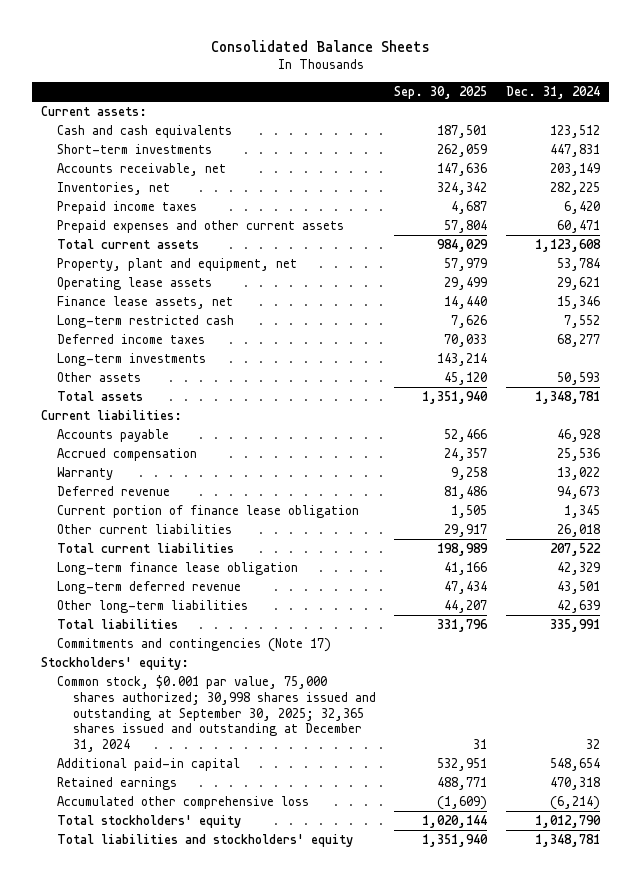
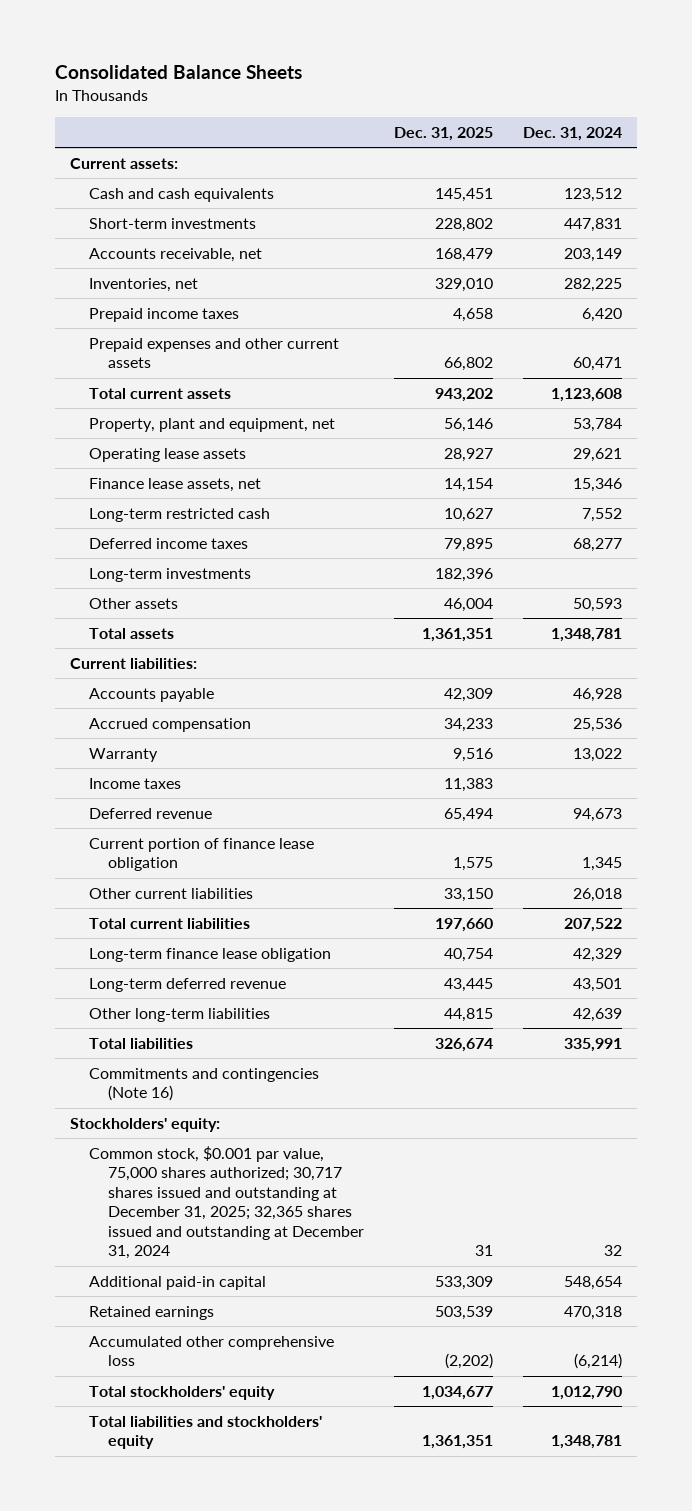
[394,86,488,100] Sep. 30, 2025 -> none
none -> [394,126,494,141] Dec. 31, 2025
none -> [88,777,181,789] Income taxes
[56,638,331,653] Commitments and contingencies (Note 17) -> [88,1067,319,1102] Commitments and contingencies (Note 16)
[56,675,376,753] Common stock, $0.001 par value, 75,000 shares authorized; 30,998 shares issued and outstanding at September 30, 2025; 32,365 shares issued and outstanding at December 31, 2024 -> [88,1145,365,1260] Common stock, $0.001 par value, 75,000 shares authorized; 30,717 shares issued and outstanding at December 31, 2025; 32,365 shares issued and outstanding at December 31, 2024

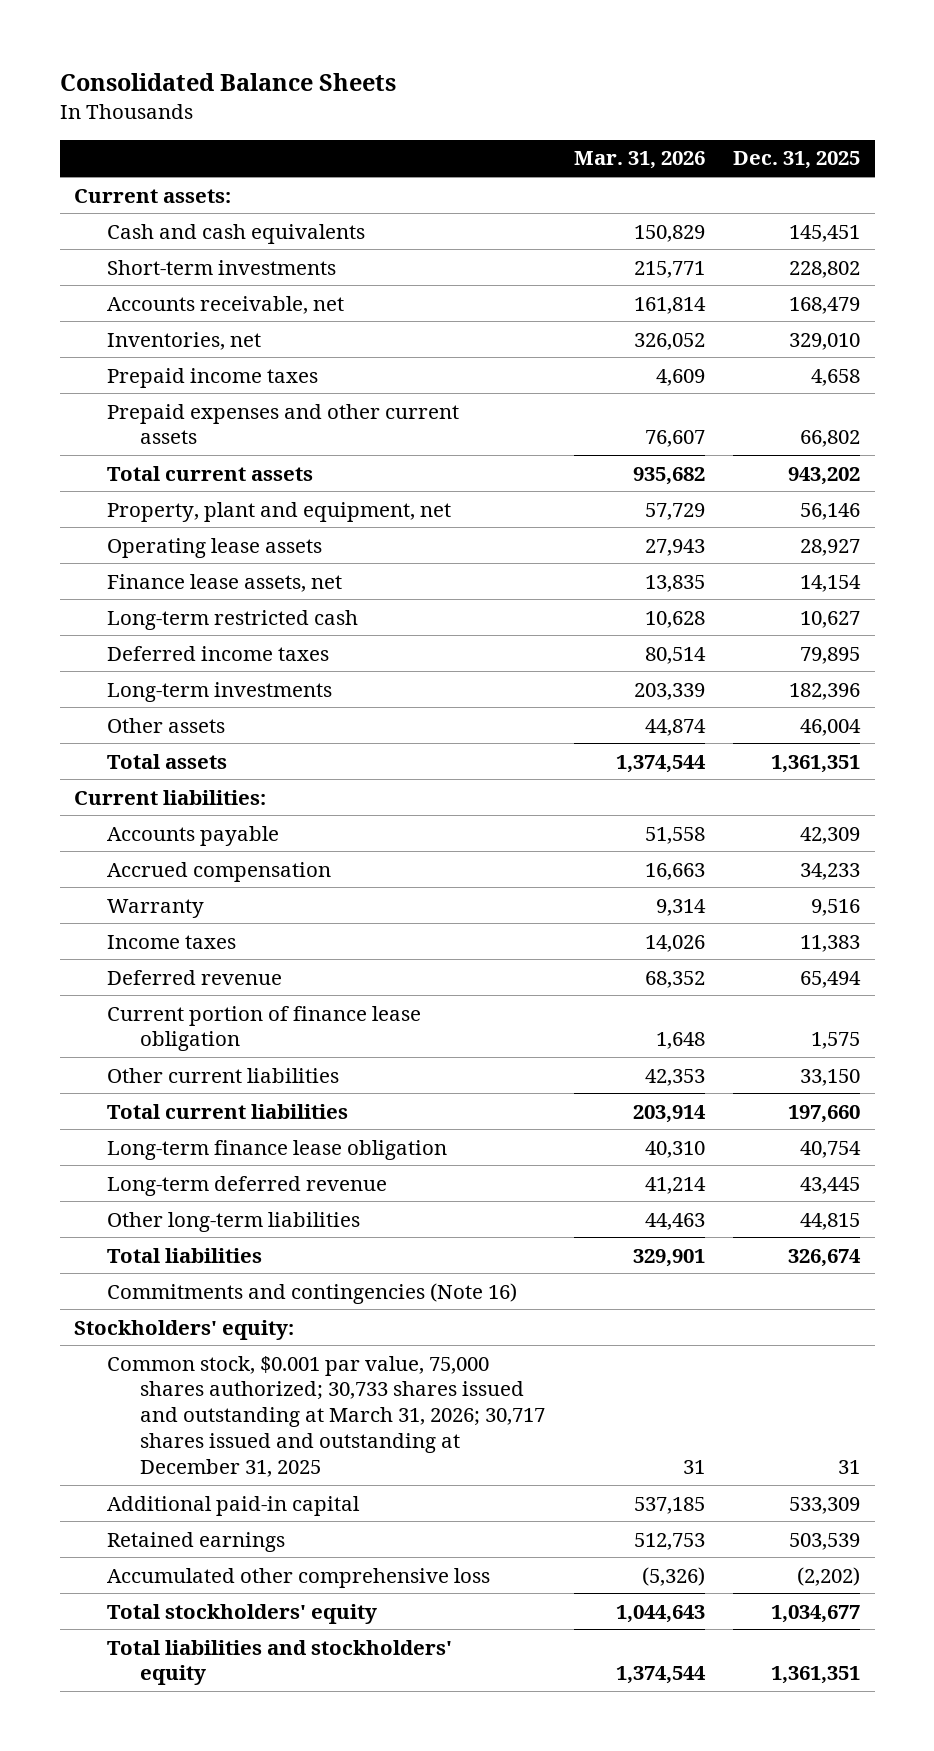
[523,126,623,141] Dec. 31, 2024 -> none
none -> [573,151,705,170] Mar. 31, 2026
[88,1145,365,1260] Common stock, $0.001 par value, 75,000 shares authorized; 30,717 shares issued and outstanding at December 31, 2025; 32,365 shares issued and outstanding at December 31, 2024 -> [106,1355,545,1477] Common stock, $0.001 par value, 75,000 shares authorized; 30,733 shares issued and outstanding at March 31, 2026; 30,717 shares issued and outstanding at December 31, 2025

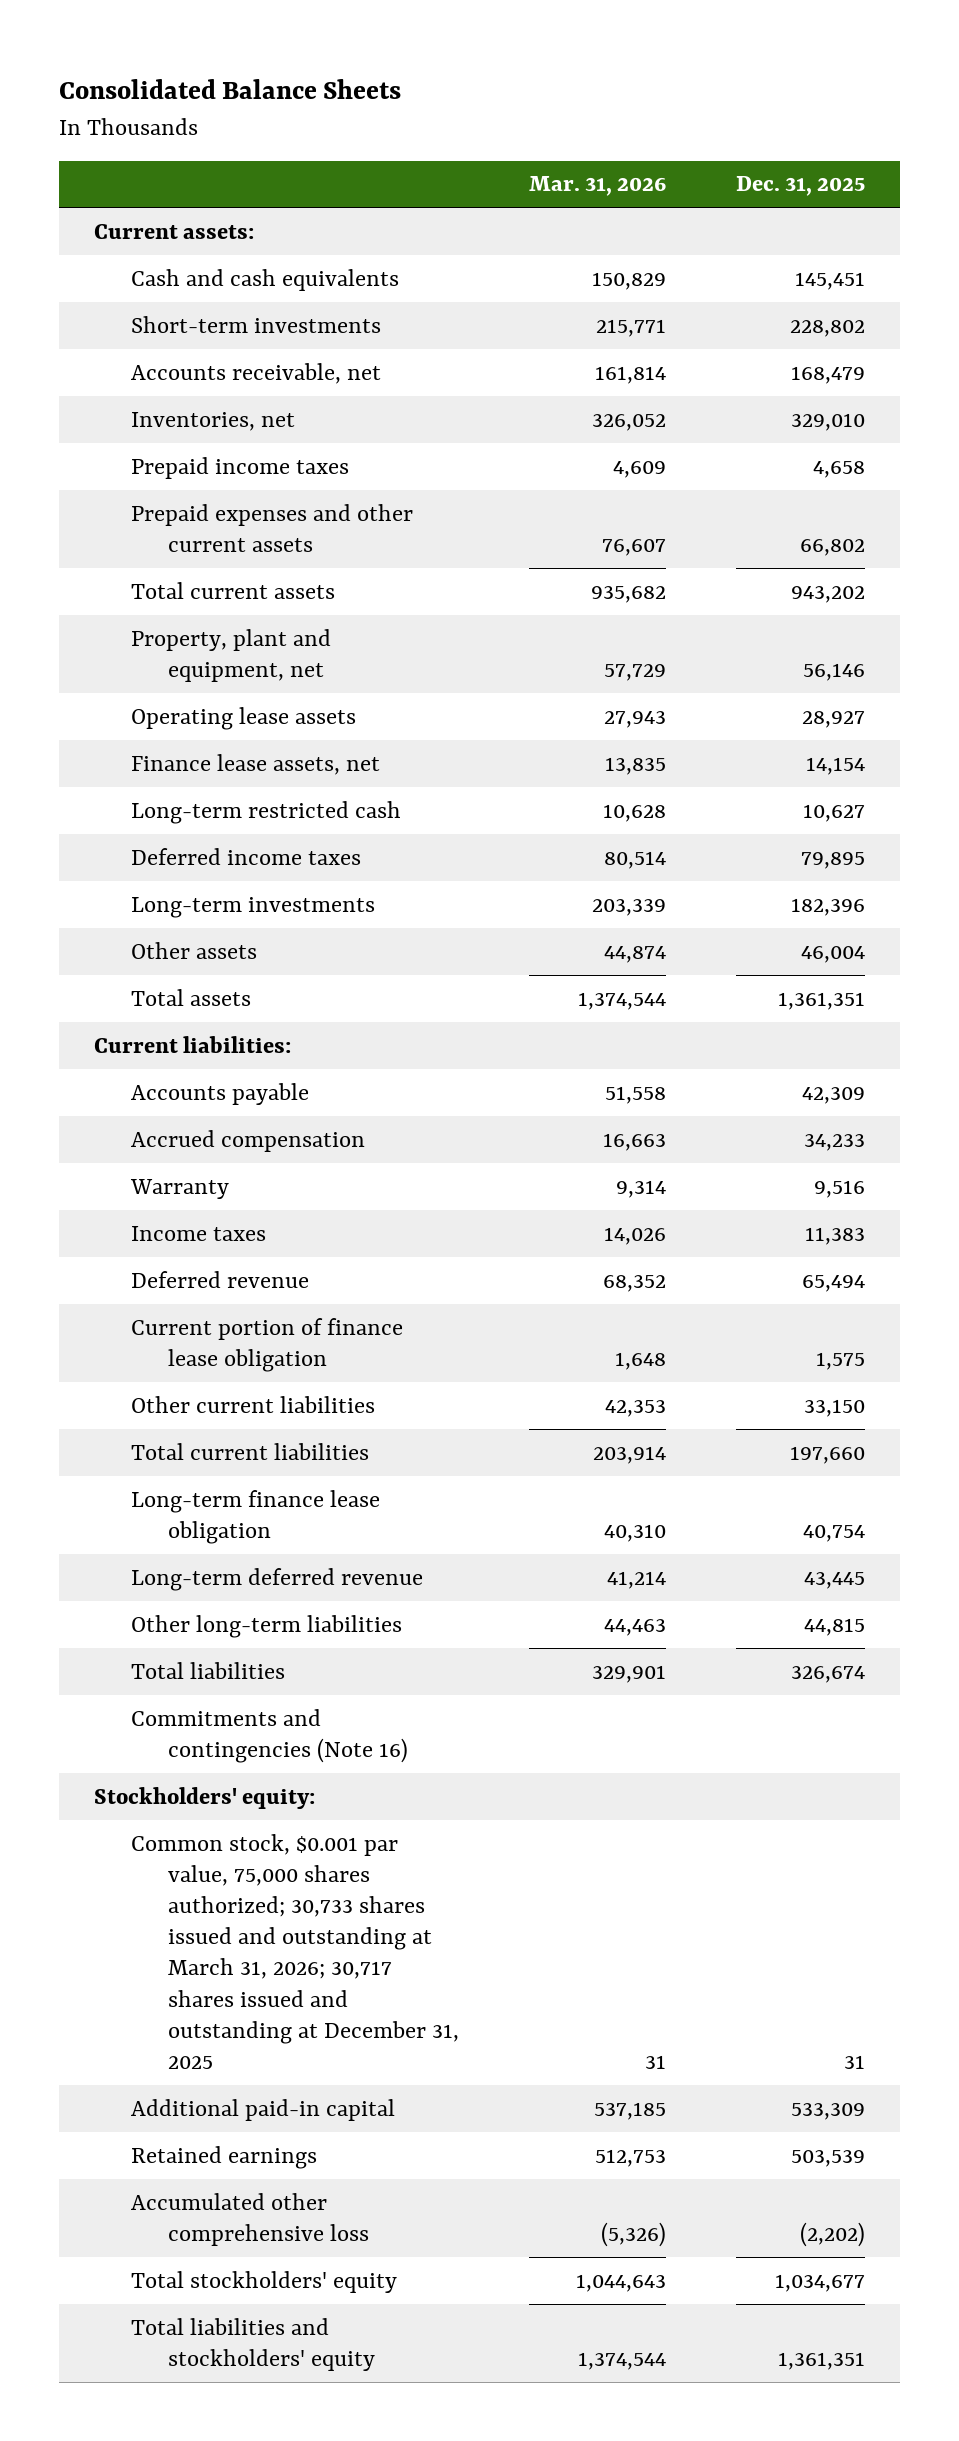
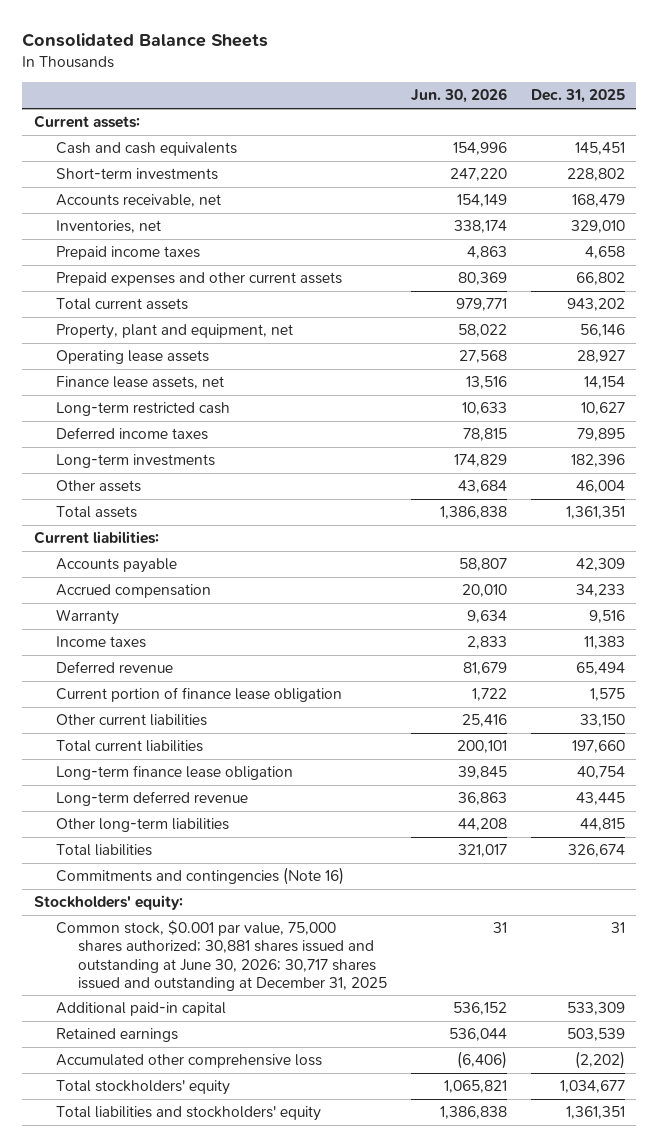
[528,176,666,197] Mar. 31, 2026 -> none
none -> [410,88,507,104] Jun. 30, 2026
[131,1833,459,2069] Common stock, $0.001 par value, 75,000 shares authorized; 30,733 shares issued and outstanding at March 31, 2026; 30,717 shares issued and outstanding at December 31, 2025 -> [55,920,387,991] Common stock, $0.001 par value, 75,000 shares authorized; 30,881 shares issued and outstanding at June 30, 2026; 30,717 shares issued and outstanding at December 31, 2025

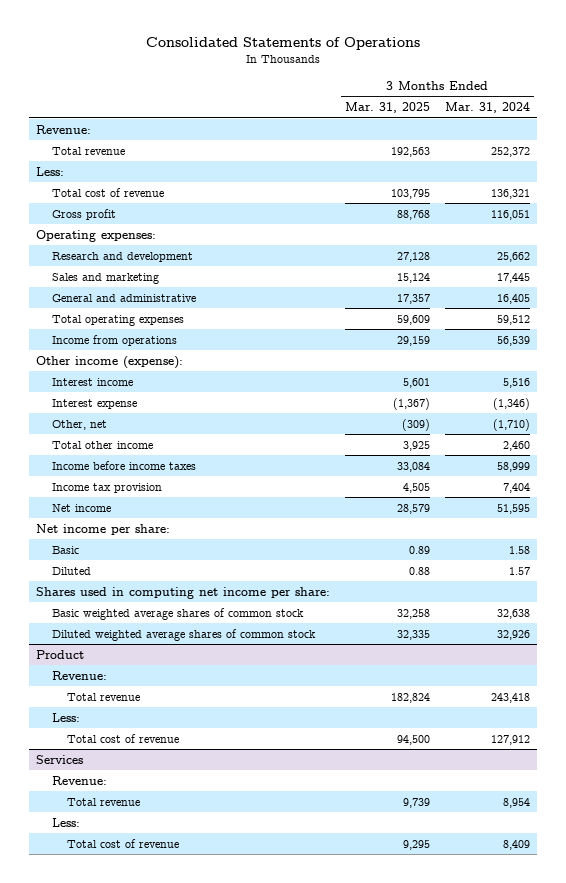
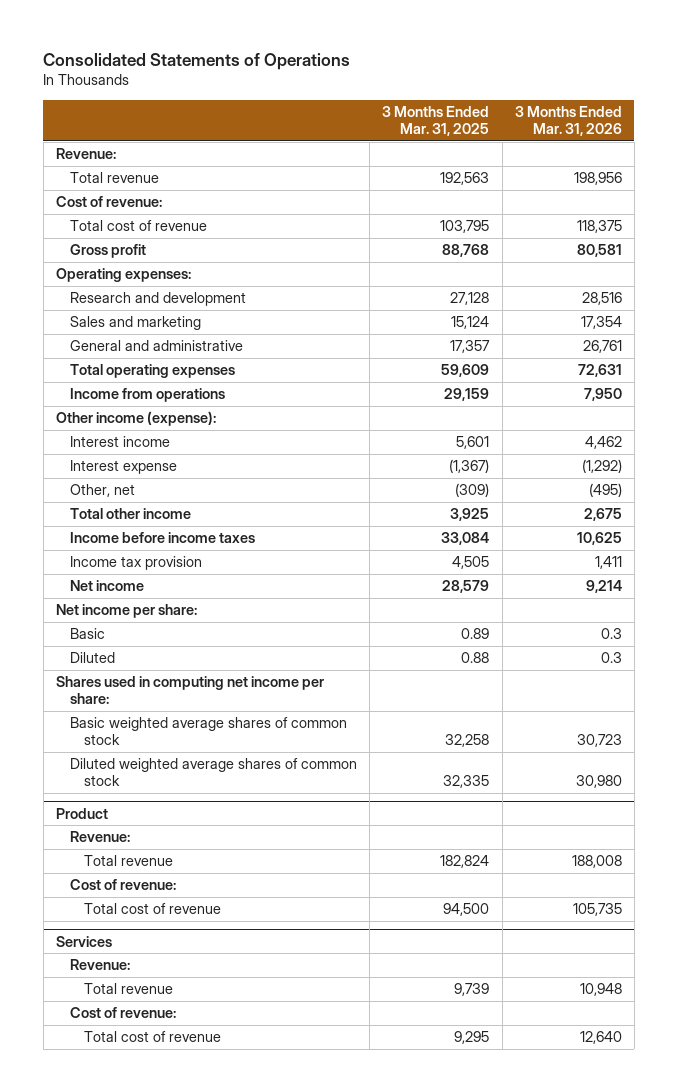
[444,102,530,114] Mar. 31, 2024 -> none
none -> [514,106,622,137] 3 Months Ended Mar. 31, 2026
[36,166,65,176] Less: -> [55,196,162,208] Cost of revenue:
[51,712,80,722] Less: -> [70,879,177,891] Cost of revenue:
[51,817,80,827] Less: -> [70,1007,177,1019] Cost of revenue:

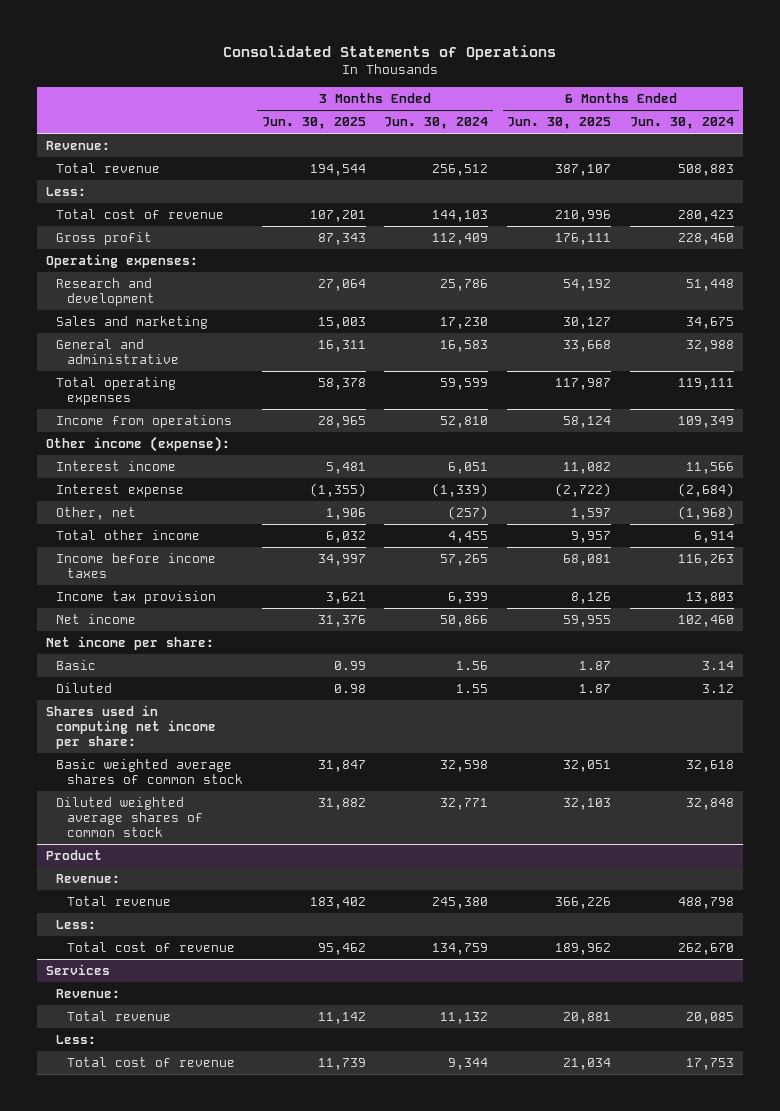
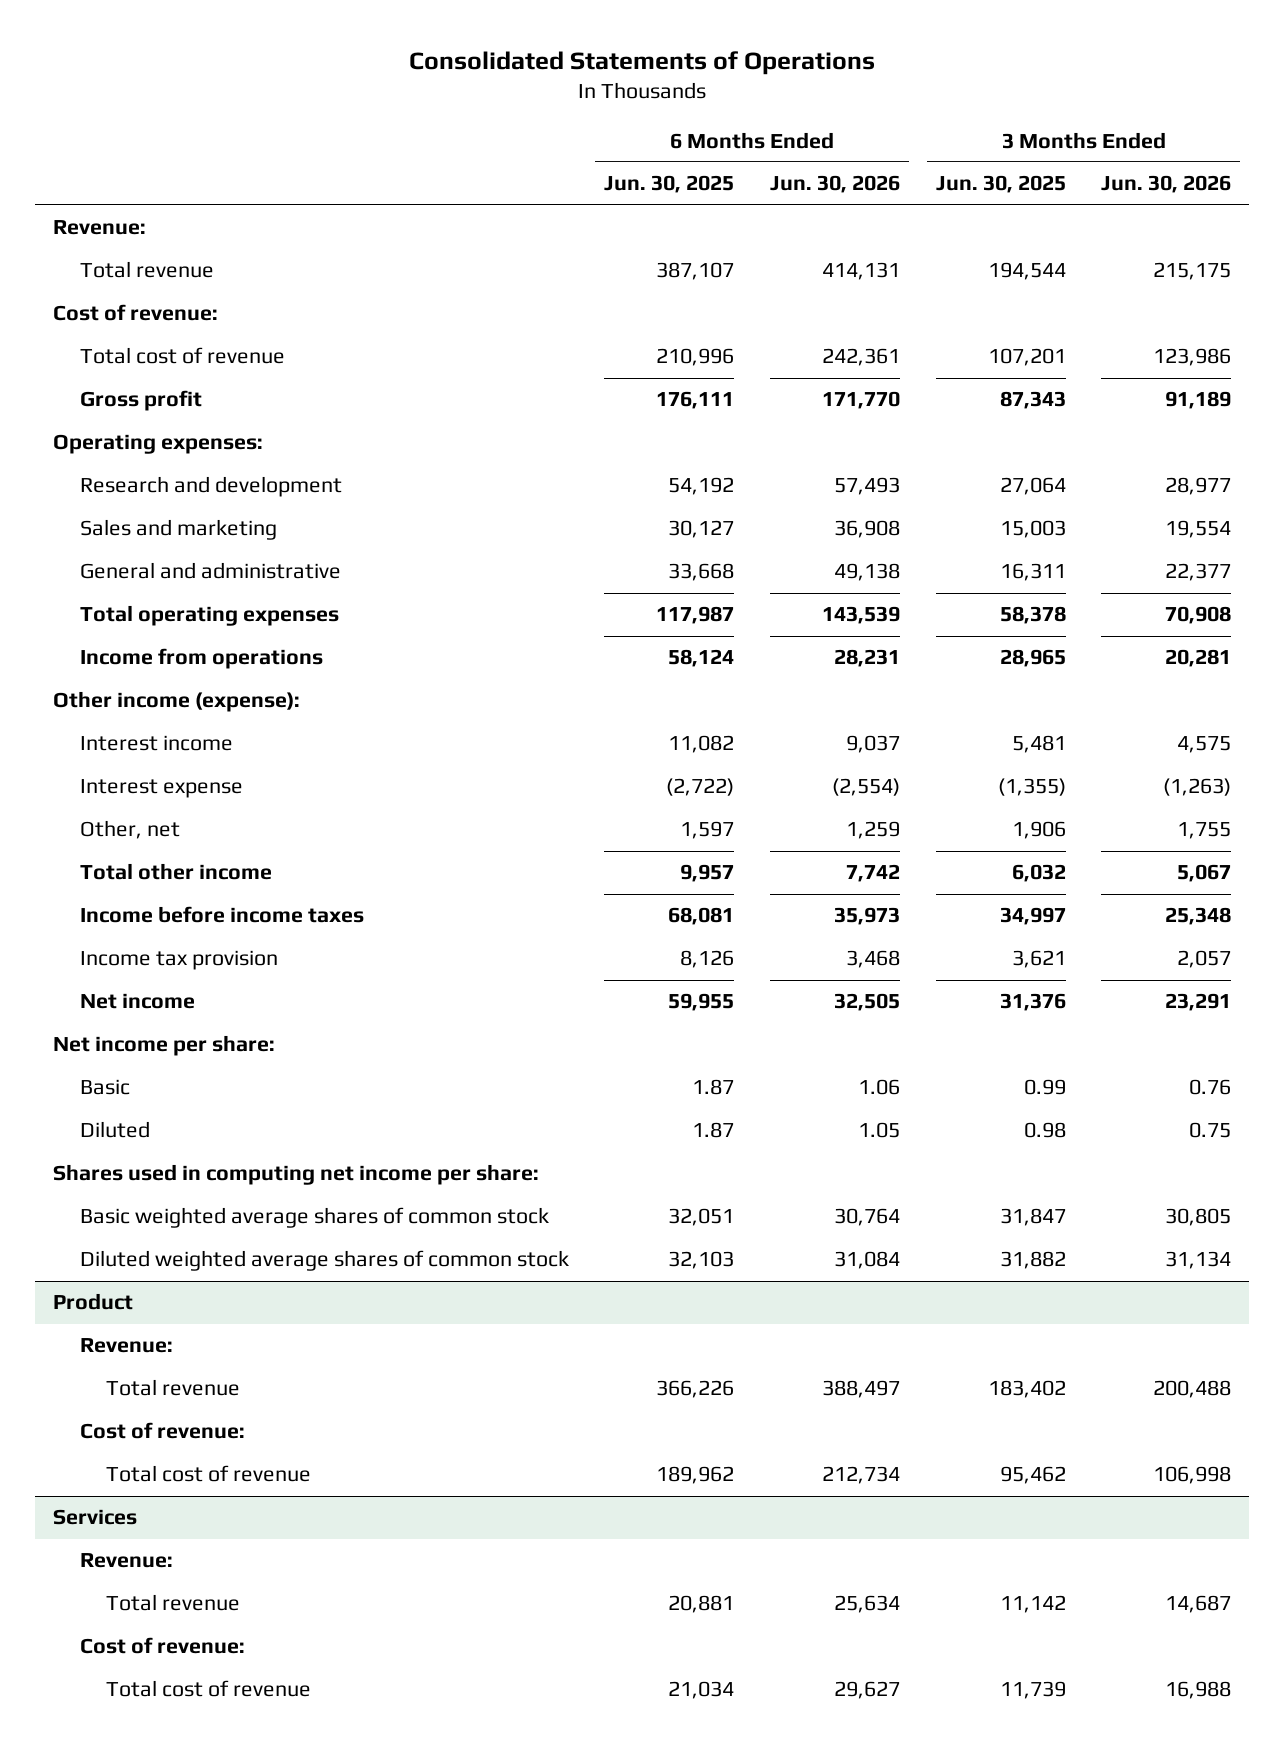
[384,117,489,130] Jun. 30, 2024 -> none
[630,117,735,130] Jun. 30, 2024 -> none
none -> [770,175,901,194] Jun. 30, 2026
none -> [1101,175,1232,194] Jun. 30, 2026
[45,187,86,197] Less: -> [53,304,219,322] Cost of revenue:
[56,920,97,930] Less: -> [79,1422,245,1440] Cost of revenue:
[56,1035,97,1045] Less: -> [79,1637,245,1655] Cost of revenue:

